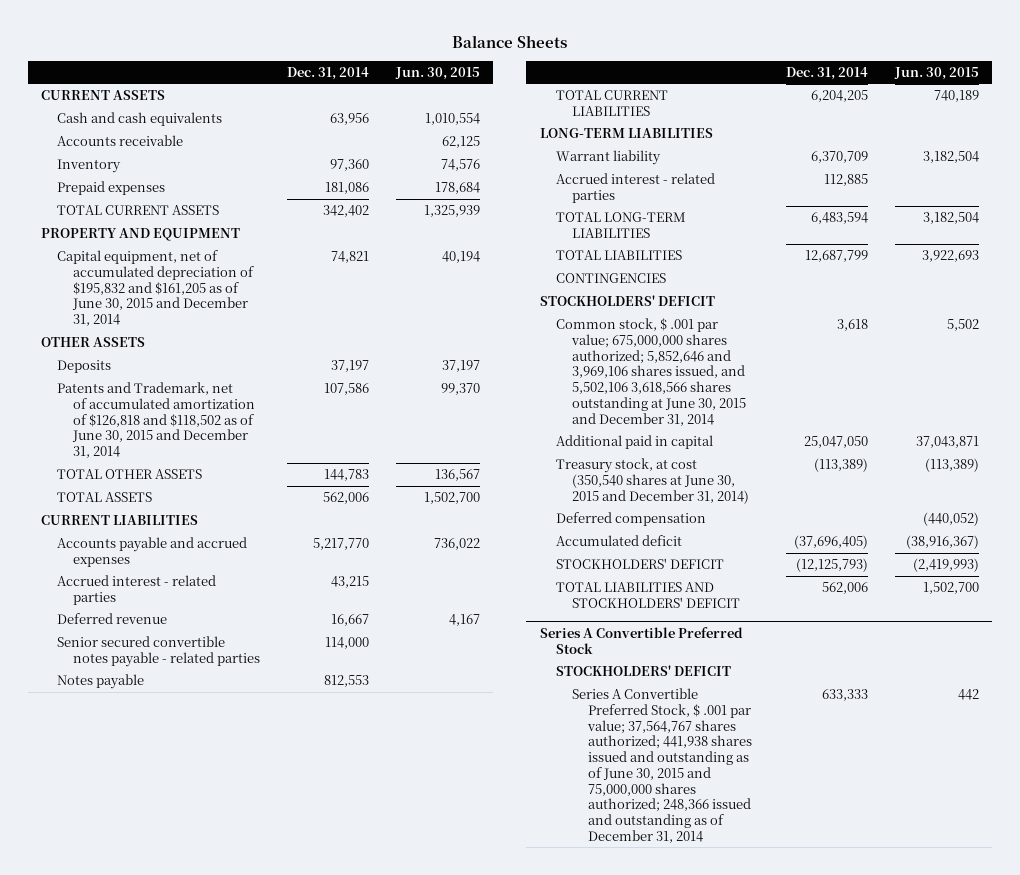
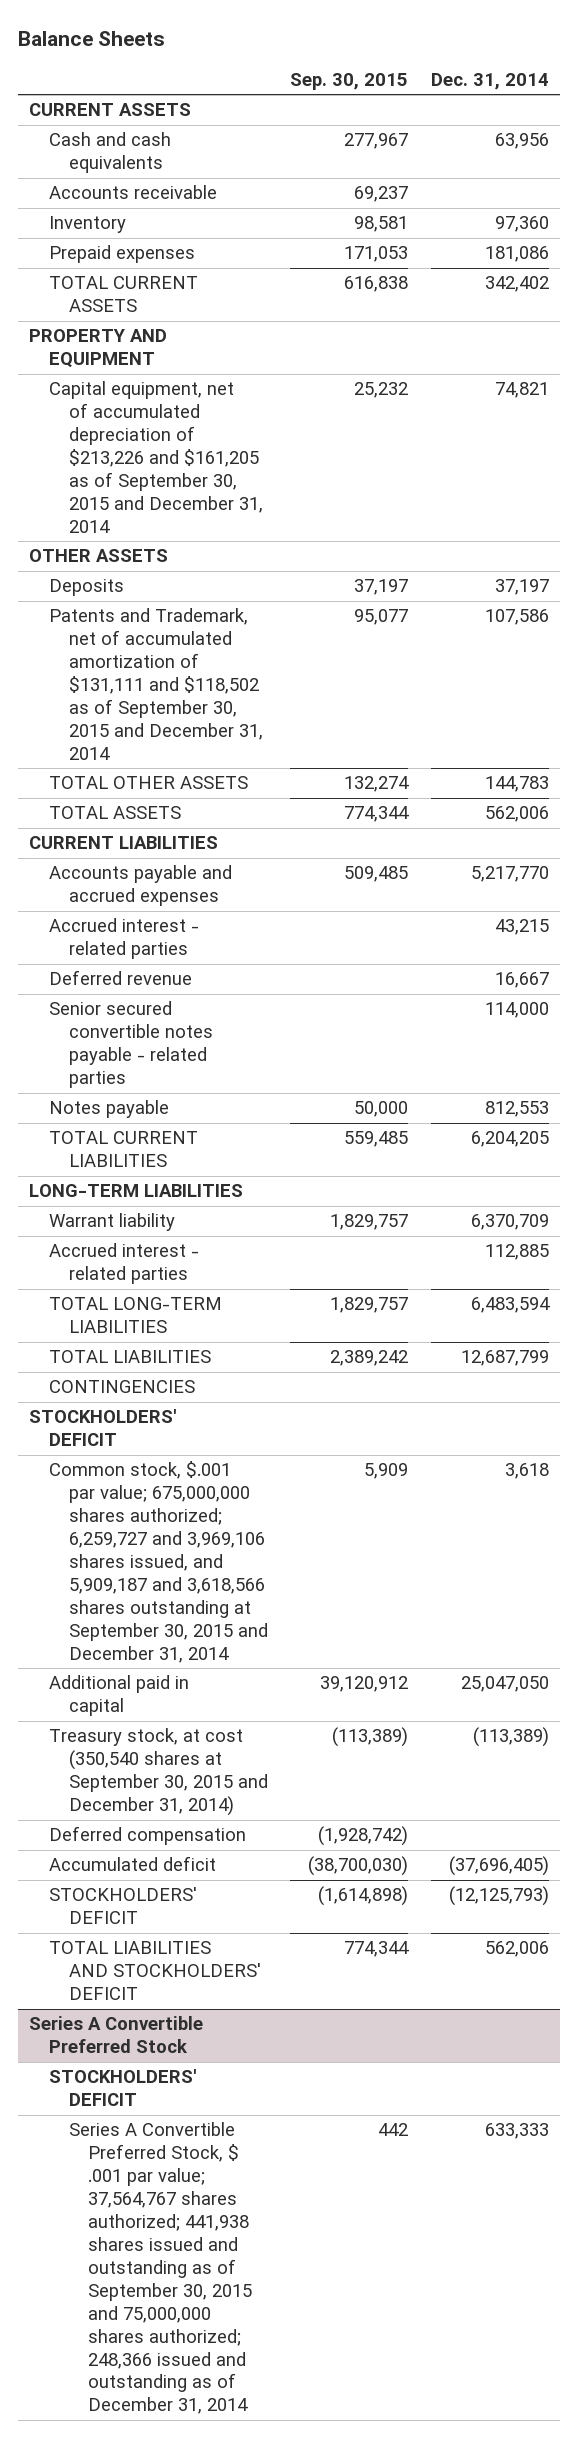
[395,66,481,80] Jun. 30, 2015 -> none
none -> [290,72,409,90] Sep. 30, 2015
[57,250,255,327] Capital equipment, net of accumulated depreciation of $195,832 and $161,205 as of June 30, 2015 and December 31, 2014 -> [48,381,263,533] Capital equipment, net of accumulated depreciation of $213,226 and $161,205 as of September 30, 2015 and December 31, 2014
[57,382,256,459] Patents and Trademark, net of accumulated amortization of $126,818 and $118,502 as of June 30, 2015 and December 31, 2014 -> [48,608,263,760] Patents and Trademark, net of accumulated amortization of $131,111 and $118,502 as of September 30, 2015 and December 31, 2014
[555,318,746,426] Common stock, $ .001 par value; 675,000,000 shares authorized; 5,852,646 and 3,969,106 shares issued, and 5,502,106 3,618,566 shares outstanding at June 30, 2015 and December 31, 2014 -> [48,1461,268,1663] Common stock, $.001 par value; 675,000,000 shares authorized; 6,259,727 and 3,969,106 shares issued, and 5,909,187 and 3,618,566 shares outstanding at September 30, 2015 and December 31, 2014
[555,458,749,504] Treasury stock, at cost (350,540 shares at June 30, 2015 and December 31, 2014) -> [48,1728,268,1817] Treasury stock, at cost (350,540 shares at September 30, 2015 and December 31, 2014)
[571,688,753,843] Series A Convertible Preferred Stock, $ .001 par value; 37,564,767 shares authorized; 441,938 shares issued and outstanding as of June 30, 2015 and 75,000,000 shares authorized; 248,366 issued and outstanding as of December 31, 2014 -> [68,2122,253,2415] Series A Convertible Preferred Stock, $ .001 par value; 37,564,767 shares authorized; 441,938 shares issued and outstanding as of September 30, 2015 and 75,000,000 shares authorized; 248,366 issued and outstanding as of December 31, 2014

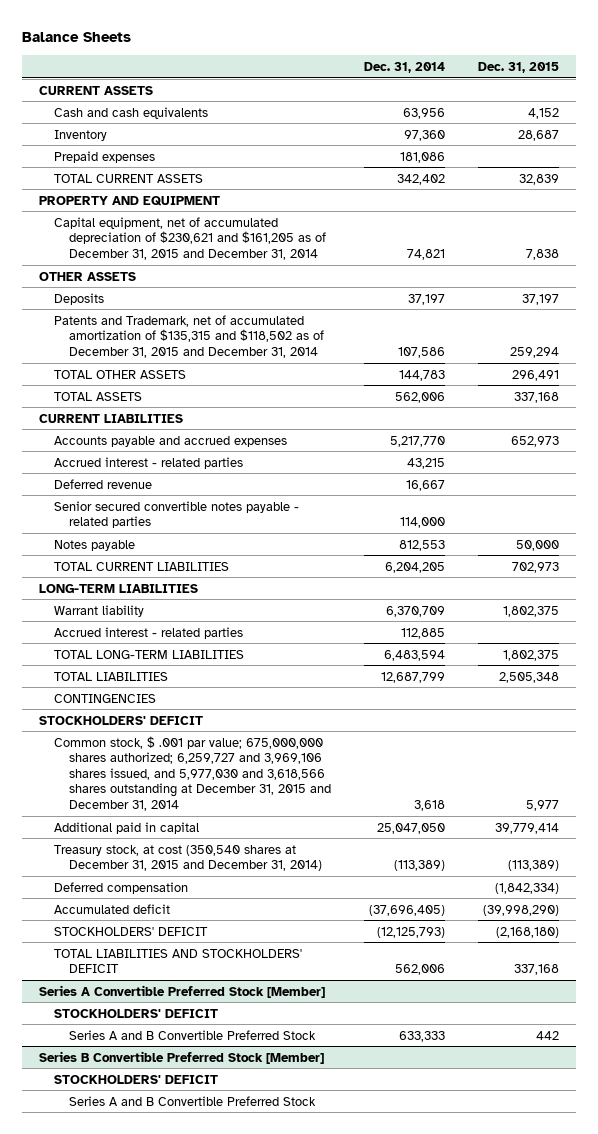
[290,72,409,90] Sep. 30, 2015 -> none
none -> [478,62,560,74] Dec. 31, 2015
[48,185,217,200] Accounts receivable -> none
[48,381,263,533] Capital equipment, net of accumulated depreciation of $213,226 and $161,205 as of September 30, 2015 and December 31, 2014 -> [53,216,326,260] Capital equipment, net of accumulated depreciation of $230,621 and $161,205 as of December 31, 2015 and December 31, 2014
[48,608,263,760] Patents and Trademark, net of accumulated amortization of $131,111 and $118,502 as of September 30, 2015 and December 31, 2014 -> [53,314,324,358] Patents and Trademark, net of accumulated amortization of $135,315 and $118,502 as of December 31, 2015 and December 31, 2014
[48,1461,268,1663] Common stock, $.001 par value; 675,000,000 shares authorized; 6,259,727 and 3,969,106 shares issued, and 5,909,187 and 3,618,566 shares outstanding at September 30, 2015 and December 31, 2014 -> [53,735,331,812] Common stock, $ .001 par value; 675,000,000 shares authorized; 6,259,727 and 3,969,106 shares issued, and 5,977,030 and 3,618,566 shares outstanding at December 31, 2015 and December 31, 2014
[48,1728,268,1817] Treasury stock, at cost (350,540 shares at September 30, 2015 and December 31, 2014) -> [53,844,322,872] Treasury stock, at cost (350,540 shares at December 31, 2015 and December 31, 2014)
[28,2016,203,2054] Series A Convertible Preferred Stock -> [38,984,325,998] Series A Convertible Preferred Stock [Member]
[68,2122,253,2415] Series A Convertible Preferred Stock, $ .001 par value; 37,564,767 shares authorized; 441,938 shares issued and outstanding as of September 30, 2015 and 75,000,000 shares authorized; 248,366 issued and outstanding as of December 31, 2014 -> [68,1029,316,1040] Series A and B Convertible Preferred Stock
none -> [38,1050,324,1064] Series B Convertible Preferred Stock [Member]
none -> [53,1074,218,1084] STOCKHOLDERS' DEFICIT
none -> [68,1095,316,1106] Series A and B Convertible Preferred Stock

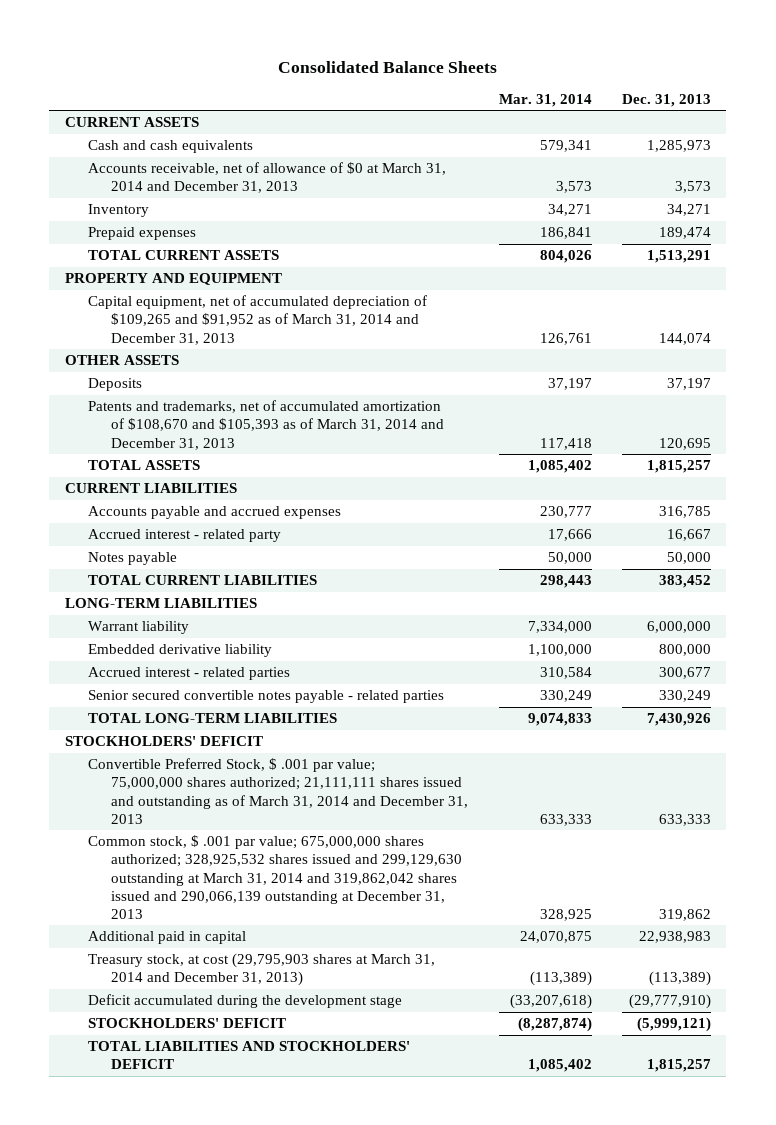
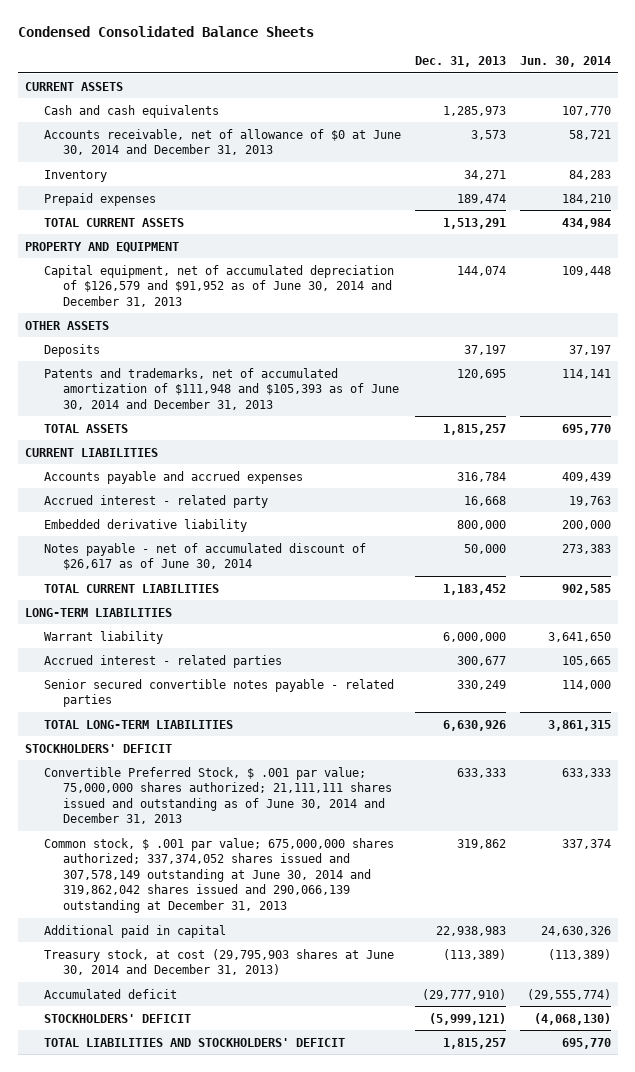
[277,60,497,73] Consolidated Balance Sheets -> [17,25,314,37] Condensed Consolidated Balance Sheets
[498,93,592,107] Mar. 31, 2014 -> none
none -> [519,56,611,68] Jun. 30, 2014
[87,162,446,194] Accounts receivable, net of allowance of $0 at March 31, 2014 and December 31, 2013 -> [43,128,401,156] Accounts receivable, net of allowance of $0 at June 30, 2014 and December 31, 2013
[87,295,427,345] Capital equipment, net of accumulated depreciation of $109,265 and $91,952 as of March 31, 2014 and December 31, 2013 -> [43,264,394,307] Capital equipment, net of accumulated depreciation of $126,579 and $91,952 as of June 30, 2014 and December 31, 2013
[87,400,445,450] Patents and trademarks, net of accumulated amortization of $108,670 and $105,393 as of March 31, 2014 and December 31, 2013 -> [43,367,399,410] Patents and trademarks, net of accumulated amortization of $111,948 and $105,393 as of June 30, 2014 and December 31, 2013
[659,506,712,519] 316,785 -> [456,471,506,482] 316,784
[667,529,712,542] 16,667 -> [463,495,506,506] 16,668
[87,644,272,658] Embedded derivative liability -> [43,518,247,532] Embedded derivative liability
[87,552,177,566] Notes payable -> [43,542,366,571] Notes payable - net of accumulated discount of $26,617 as of June 30, 2014
[659,575,712,589] 383,452 -> [442,583,506,595] 1,183,452
[647,713,712,727] 7,430,926 -> [442,719,506,731] 6,630,926
[87,758,469,824] Convertible Preferred Stock, $ .001 par value; 75,000,000 shares authorized; 21,111,111 shares issued and outstanding as of March 31, 2014 and December 31, 2013 -> [43,766,392,825] Convertible Preferred Stock, $ .001 par value; 75,000,000 shares authorized; 21,111,111 shares issued and outstanding as of June 30, 2014 and December 31, 2013
[87,835,463,919] Common stock, $ .001 par value; 675,000,000 shares authorized; 328,925,532 shares issued and 299,129,630 outstanding at March 31, 2014 and 319,862,042 shares issued and 290,066,139 outstanding at December 31, 2013 -> [43,837,394,914] Common stock, $ .001 par value; 675,000,000 shares authorized; 337,374,052 shares issued and 307,578,149 outstanding at June 30, 2014 and 319,862,042 shares issued and 290,066,139 outstanding at December 31, 2013
[87,953,435,987] Treasury stock, at cost (29,795,903 shares at March 31, 2014 and December 31, 2013) -> [43,948,394,976] Treasury stock, at cost (29,795,903 shares at June 30, 2014 and December 31, 2013)
[87,994,402,1009] Deficit accumulated during the development stage -> [43,988,177,999] Accumulated deficit

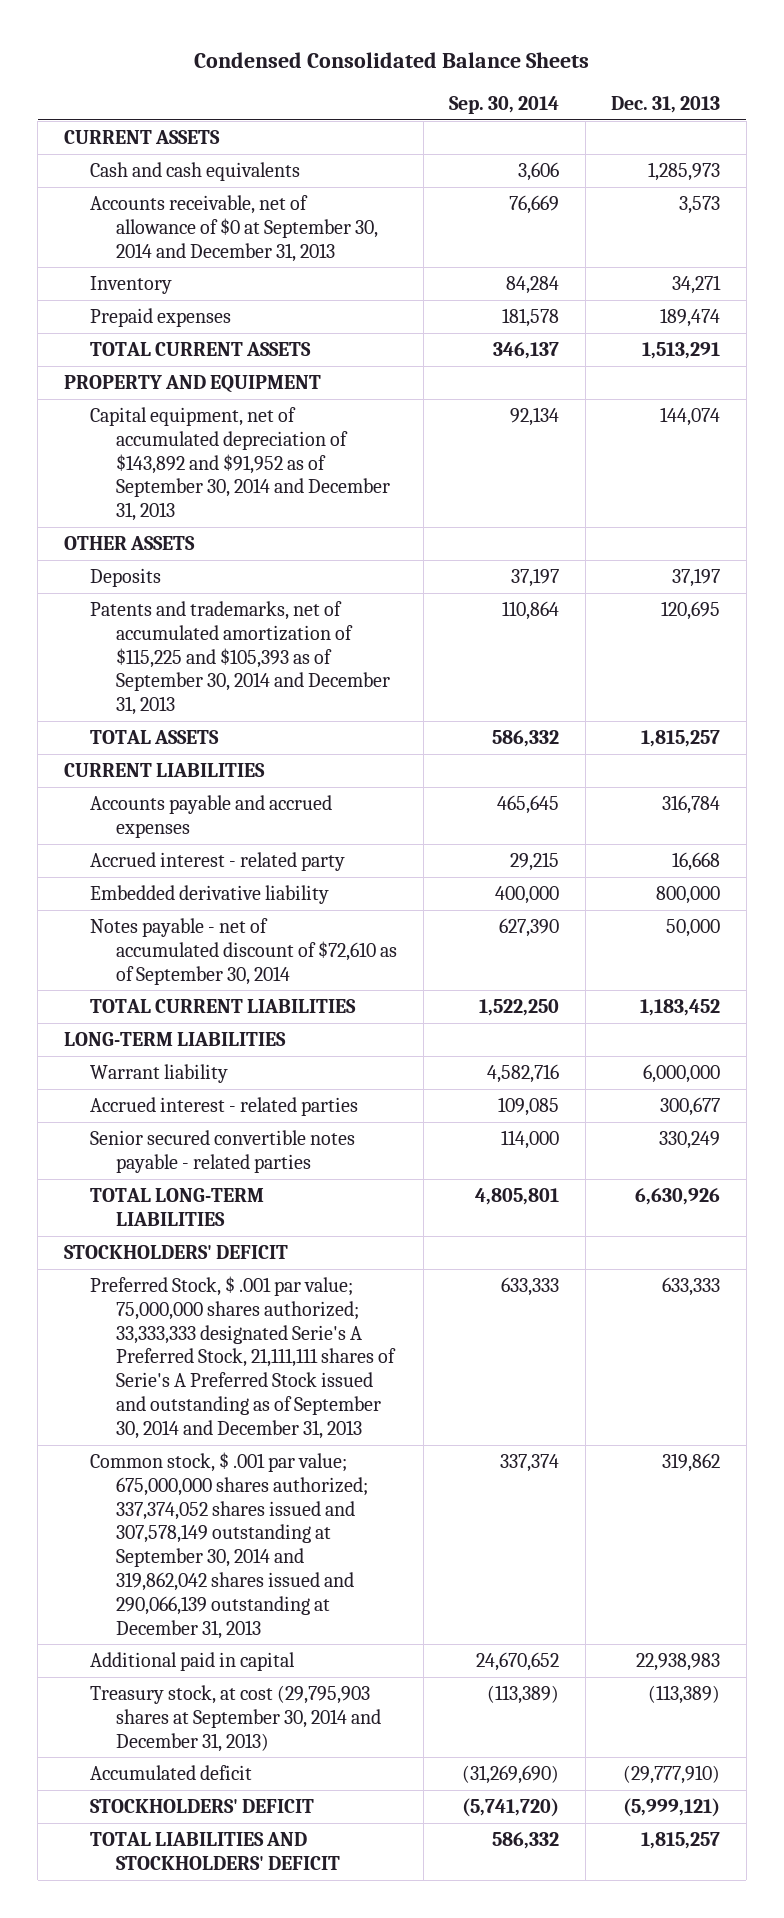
[519,56,611,68] Jun. 30, 2014 -> none
none -> [449,96,560,115] Sep. 30, 2014
[43,128,401,156] Accounts receivable, net of allowance of $0 at June 30, 2014 and December 31, 2013 -> [90,194,379,262] Accounts receivable, net of allowance of $0 at September 30, 2014 and December 31, 2013
[43,264,394,307] Capital equipment, net of accumulated depreciation of $126,579 and $91,952 as of June 30, 2014 and December 31, 2013 -> [90,406,391,522] Capital equipment, net of accumulated depreciation of $143,892 and $91,952 as of September 30, 2014 and December 31, 2013
[43,367,399,410] Patents and trademarks, net of accumulated amortization of $111,948 and $105,393 as of June 30, 2014 and December 31, 2013 -> [90,600,391,716] Patents and trademarks, net of accumulated amortization of $115,225 and $105,393 as of September 30, 2014 and December 31, 2013
[43,542,366,571] Notes payable - net of accumulated discount of $26,617 as of June 30, 2014 -> [90,917,398,985] Notes payable - net of accumulated discount of $72,610 as of September 30, 2014
[43,766,392,825] Convertible Preferred Stock, $ .001 par value; 75,000,000 shares authorized; 21,111,111 shares issued and outstanding as of June 30, 2014 and December 31, 2013 -> [90,1275,397,1439] Preferred Stock, $ .001 par value; 75,000,000 shares authorized; 33,333,333 designated Serie's A Preferred Stock, 21,111,111 shares of Serie's A Preferred Stock issued and outstanding as of September 30, 2014 and December 31, 2013
[43,837,394,914] Common stock, $ .001 par value; 675,000,000 shares authorized; 337,374,052 shares issued and 307,578,149 outstanding at June 30, 2014 and 319,862,042 shares issued and 290,066,139 outstanding at December 31, 2013 -> [90,1451,369,1639] Common stock, $ .001 par value; 675,000,000 shares authorized; 337,374,052 shares issued and 307,578,149 outstanding at September 30, 2014 and 319,862,042 shares issued and 290,066,139 outstanding at December 31, 2013
[43,948,394,976] Treasury stock, at cost (29,795,903 shares at June 30, 2014 and December 31, 2013) -> [90,1684,382,1752] Treasury stock, at cost (29,795,903 shares at September 30, 2014 and December 31, 2013)

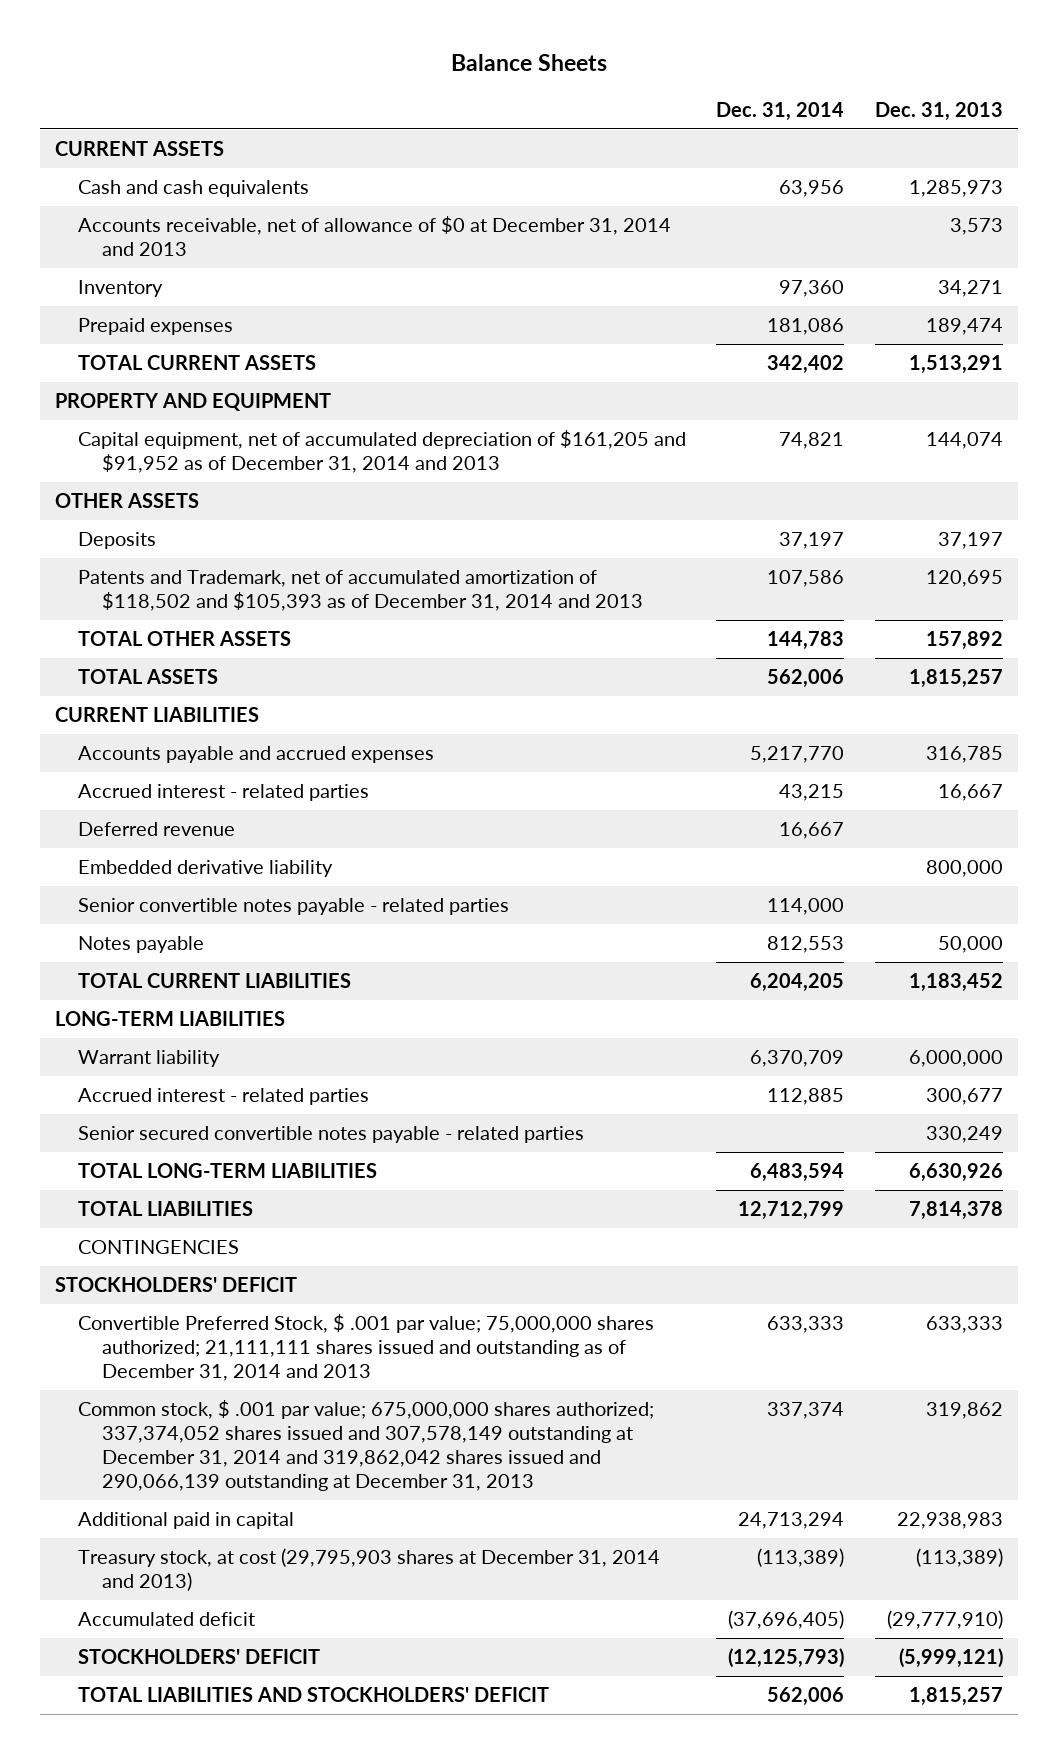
[193,51,589,68] Condensed Consolidated Balance Sheets -> [450,53,607,71] Balance Sheets
[449,96,560,115] Sep. 30, 2014 -> none
none -> [716,102,845,122] Dec. 31, 2014
[90,194,379,262] Accounts receivable, net of allowance of $0 at September 30, 2014 and December 31, 2013 -> [78,216,672,257] Accounts receivable, net of allowance of $0 at December 31, 2014 and 2013
[90,406,391,522] Capital equipment, net of accumulated depreciation of $143,892 and $91,952 as of September 30, 2014 and December 31, 2013 -> [78,430,687,474] Capital equipment, net of accumulated depreciation of $161,205 and $91,952 as of December 31, 2014 and 2013
[90,600,391,716] Patents and trademarks, net of accumulated amortization of $115,225 and $105,393 as of September 30, 2014 and December 31, 2013 -> [78,570,643,612] Patents and Trademark, net of accumulated amortization of $118,502 and $105,393 as of December 31, 2014 and 2013
none -> [78,631,292,647] TOTAL OTHER ASSETS
[662,794,721,814] 316,784 -> [925,746,1003,764] 316,785
[90,851,346,871] Accrued interest - related party -> [78,784,370,802] Accrued interest - related parties
[672,851,721,871] 16,668 -> [937,784,1003,802] 16,667
none -> [78,822,236,837] Deferred revenue
none -> [78,898,510,916] Senior convertible notes payable - related parties
[90,917,398,985] Notes payable - net of accumulated discount of $72,610 as of September 30, 2014 -> [78,936,205,954] Notes payable
none -> [78,1201,254,1217] TOTAL LIABILITIES
none -> [78,1240,240,1255] CONTINGENCIES
[90,1275,397,1439] Preferred Stock, $ .001 par value; 75,000,000 shares authorized; 33,333,333 designated Serie's A Preferred Stock, 21,111,111 shares of Serie's A Preferred Stock issued and outstanding as of September 30, 2014 and December 31, 2013 -> [78,1314,655,1382] Convertible Preferred Stock, $ .001 par value; 75,000,000 shares authorized; 21,111,111 shares issued and outstanding as of December 31, 2014 and 2013
[90,1451,369,1639] Common stock, $ .001 par value; 675,000,000 shares authorized; 337,374,052 shares issued and 307,578,149 outstanding at September 30, 2014 and 319,862,042 shares issued and 290,066,139 outstanding at December 31, 2013 -> [78,1400,655,1492] Common stock, $ .001 par value; 675,000,000 shares authorized; 337,374,052 shares issued and 307,578,149 outstanding at December 31, 2014 and 319,862,042 shares issued and 290,066,139 outstanding at December 31, 2013
[90,1684,382,1752] Treasury stock, at cost (29,795,903 shares at September 30, 2014 and December 31, 2013) -> [78,1548,661,1592] Treasury stock, at cost (29,795,903 shares at December 31, 2014 and 2013)

